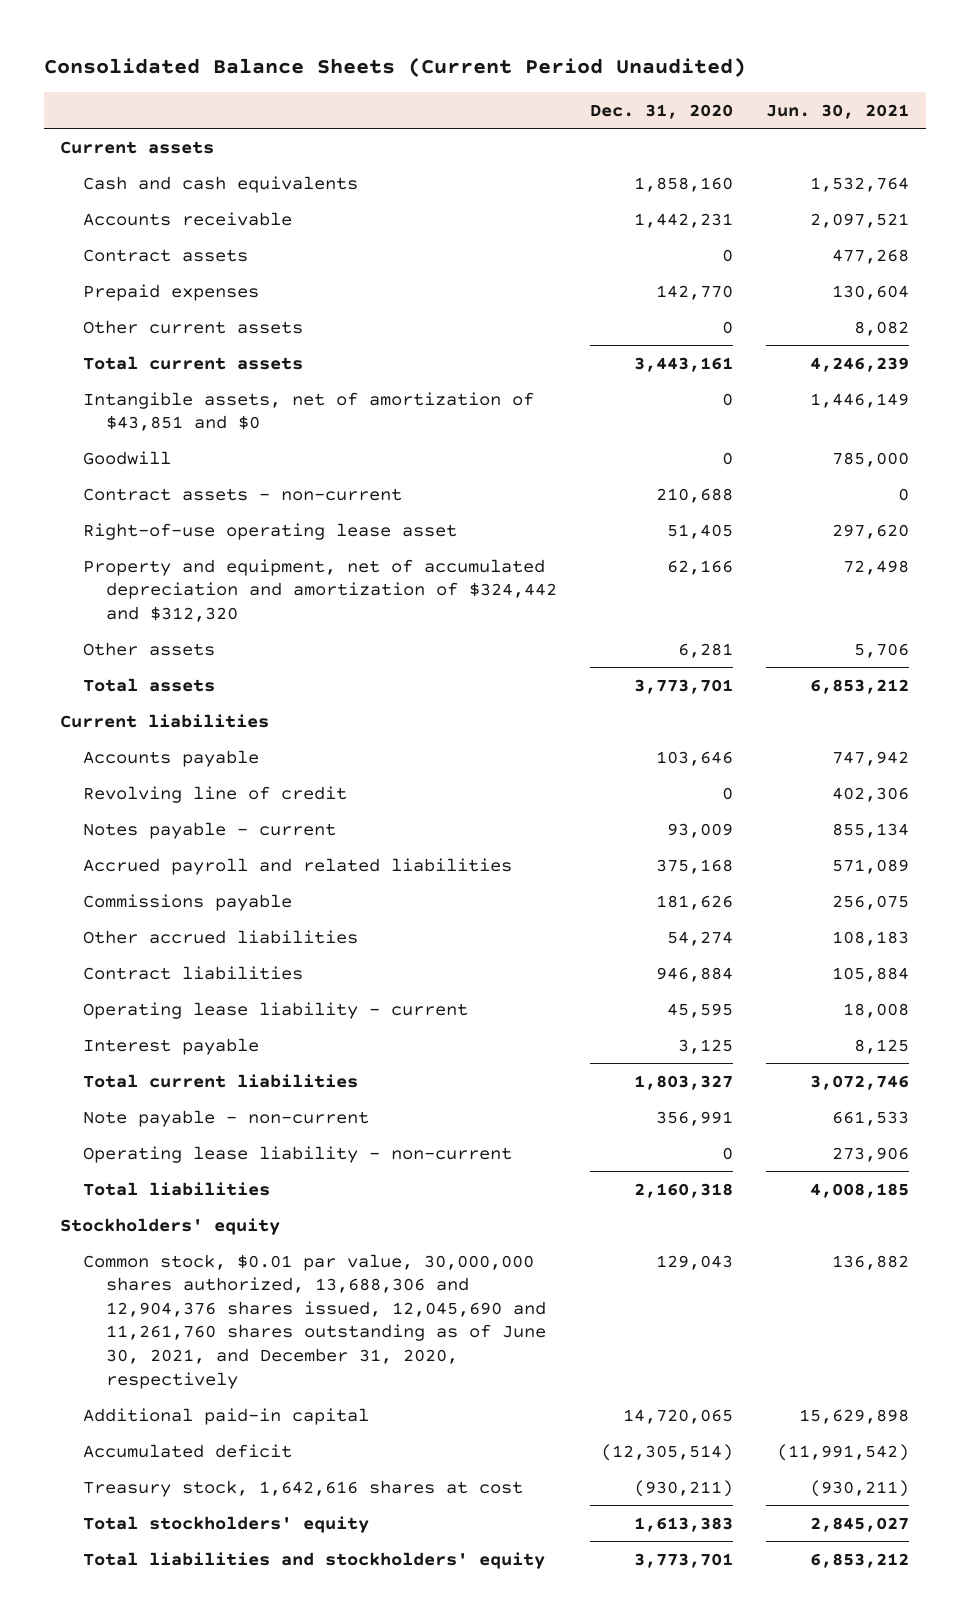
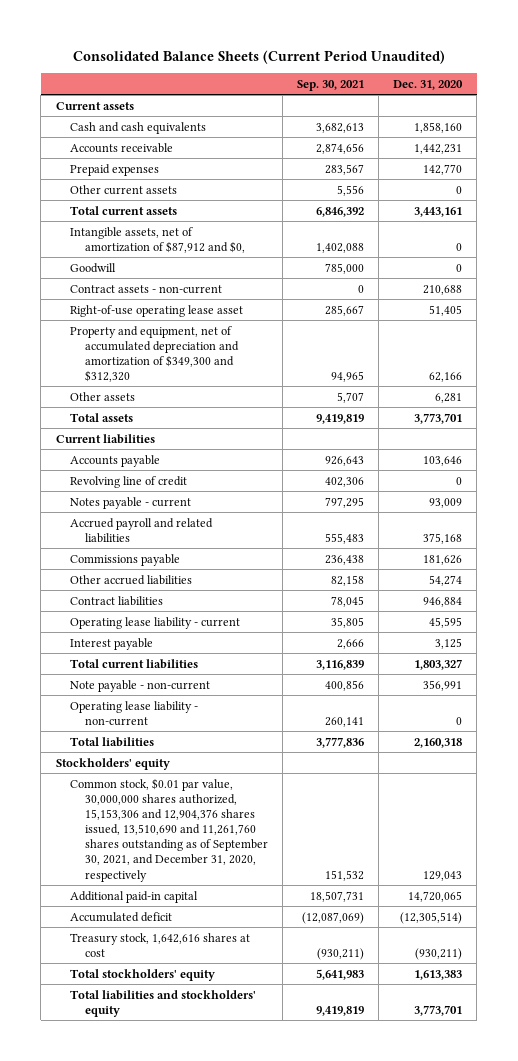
[766,104,910,120] Jun. 30, 2021 -> none
none -> [296,79,364,91] Sep. 30, 2021
[83,248,249,262] Contract assets -> none
[83,391,535,432] Intangible assets, net of amortization of $43,851 and $0 -> [70,226,245,253] Intangible assets, net of amortization of $87,912 and $0,
[83,558,558,622] Property and equipment, net of accumulated depreciation and amortization of $324,442 and $312,320 -> [70,325,239,383] Property and equipment, net of accumulated depreciation and amortization of $349,300 and $312,320
[83,1253,547,1389] Common stock, $0.01 par value, 30,000,000 shares authorized, 13,688,306 and 12,904,376 shares issued, 12,045,690 and 11,261,760 shares outstanding as of June 30, 2021, and December 31, 2020, respectively -> [70,777,268,882] Common stock, $0.01 par value, 30,000,000 shares authorized, 15,153,306 and 12,904,376 shares issued, 13,510,690 and 11,261,760 shares outstanding as of September 30, 2021, and December 31, 2020, respectively

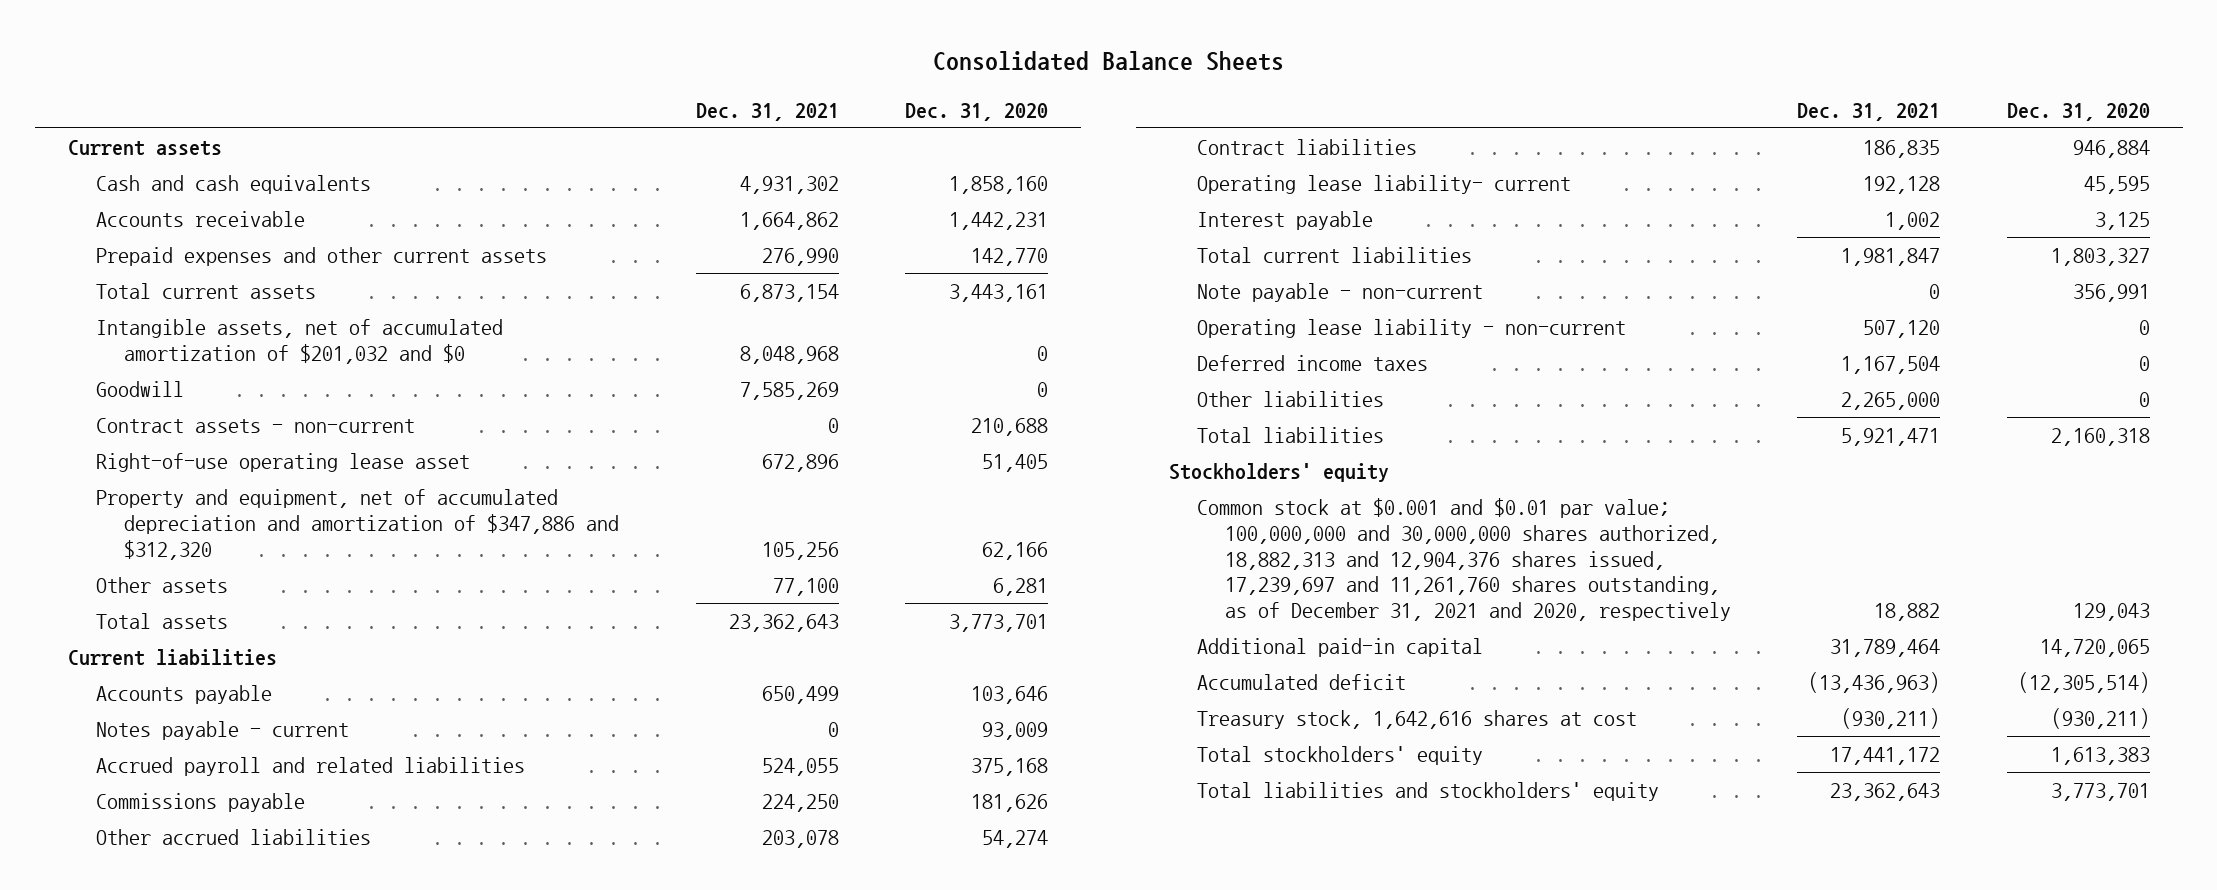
[72,49,445,64] Consolidated Balance Sheets (Current Period Unaudited) -> [932,51,1284,72] Consolidated Balance Sheets
[296,79,364,91] Sep. 30, 2021 -> none
none -> [695,102,839,121] Dec. 31, 2021
[70,184,178,195] Other current assets -> none
[70,163,160,176] Prepaid expenses -> [95,247,547,267] Prepaid expenses and other current assets
[70,226,245,253] Intangible assets, net of amortization of $87,912 and $0, -> [95,319,503,364] Intangible assets, net of accumulated amortization of $201,032 and $0
[70,325,239,383] Property and equipment, net of accumulated depreciation and amortization of $349,300 and $312,320 -> [95,489,619,560] Property and equipment, net of accumulated depreciation and amortization of $347,886 and $312,320
[70,475,188,488] Revolving line of credit -> none
[70,616,241,629] Operating lease liability - current -> [1197,175,1572,195] Operating lease liability- current
none -> [1197,355,1429,372] Deferred income taxes
none -> [1197,391,1385,408] Other liabilities
[70,777,268,882] Common stock, $0.01 par value, 30,000,000 shares authorized, 15,153,306 and 12,904,376 shares issued, 13,510,690 and 11,261,760 shares outstanding as of September 30, 2021, and December 31, 2020, respectively -> [1197,498,1732,622] Common stock at $0.001 and $0.01 par value; 100,000,000 and 30,000,000 shares authorized, 18,882,313 and 12,904,376 shares issued, 17,239,697 and 11,261,760 shares outstanding, as of December 31, 2021 and 2020, respectively

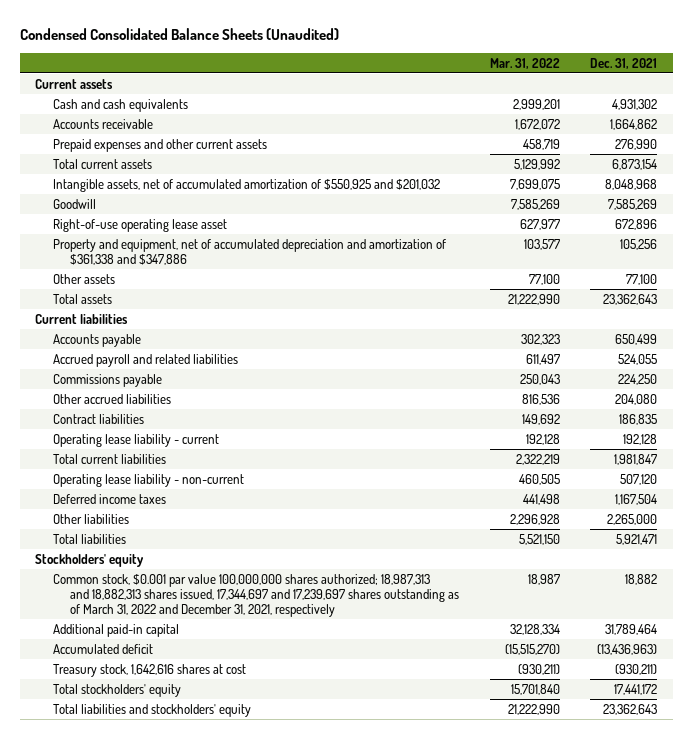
[932,51,1284,72] Consolidated Balance Sheets -> [19,28,339,41] Condensed Consolidated Balance Sheets (Unaudited)
[904,102,1048,121] Dec. 31, 2020 -> none
none -> [489,57,560,69] Mar. 31, 2022
[95,319,503,364] Intangible assets, net of accumulated amortization of $201,032 and $0 -> [52,178,440,192] Intangible assets, net of accumulated amortization of $550,925 and $201,032
[95,418,415,434] Contract assets - non-current -> none
[95,489,619,560] Property and equipment, net of accumulated depreciation and amortization of $347,886 and $312,320 -> [52,238,446,265] Property and equipment, net of accumulated depreciation and amortization of $361,338 and $347,886
[95,721,349,741] Notes payable - current -> none
[761,830,839,849] 203,078 -> [615,393,658,405] 204,080
[1197,211,1374,231] Interest payable -> none
[1197,175,1572,195] Operating lease liability- current -> [52,433,219,447] Operating lease liability - current
[1197,283,1484,303] Note payable - non-current -> none
[1197,498,1732,622] Common stock at $0.001 and $0.01 par value; 100,000,000 and 30,000,000 shares authorized, 18,882,313 and 12,904,376 shares issued, 17,239,697 and 11,261,760 shares outstanding, as of December 31, 2021 and 2020, respectively -> [52,573,460,617] Common stock, $0.001 par value 100,000,000 shares authorized; 18,987,313 and 18,882,313 shares issued, 17,344,697 and 17,239,697 shares outstanding as of March 31, 2022 and December 31, 2021, respectively

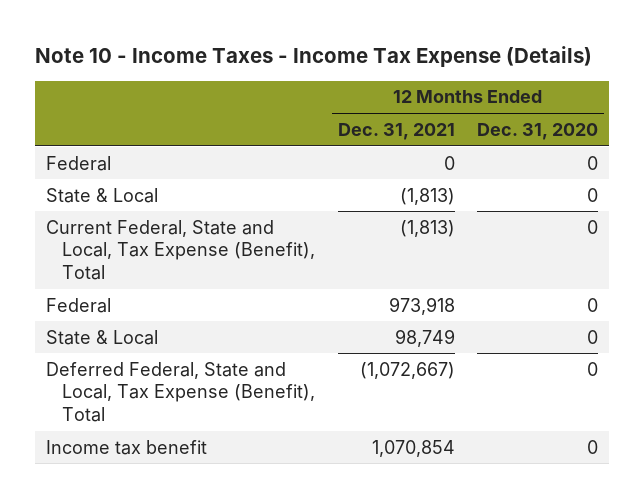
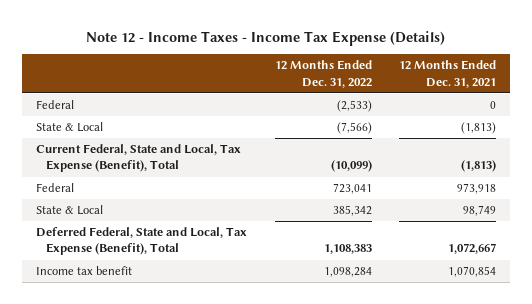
[35,45,593,67] Note 10 - Income Taxes - Income Tax Expense (Details) -> [86,30,446,46] Note 12 - Income Taxes - Income Tax Expense (Details)
[476,122,598,140] Dec. 31, 2020 -> none
none -> [274,60,372,88] 12 Months Ended Dec. 31, 2022
[359,361,455,379] (1,072,667) -> [448,243,497,255] 1,072,667

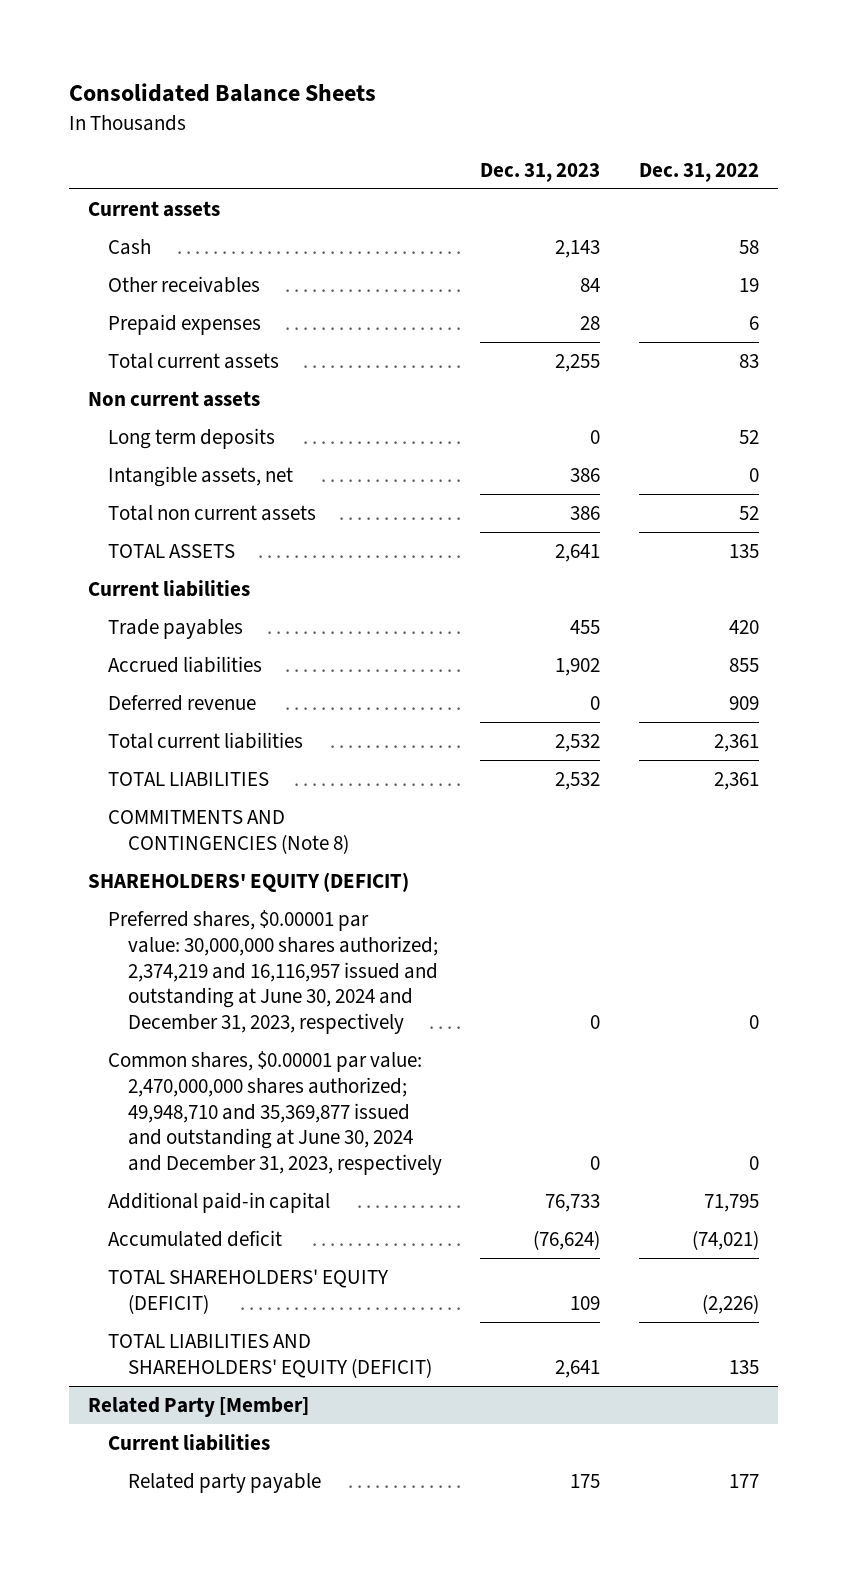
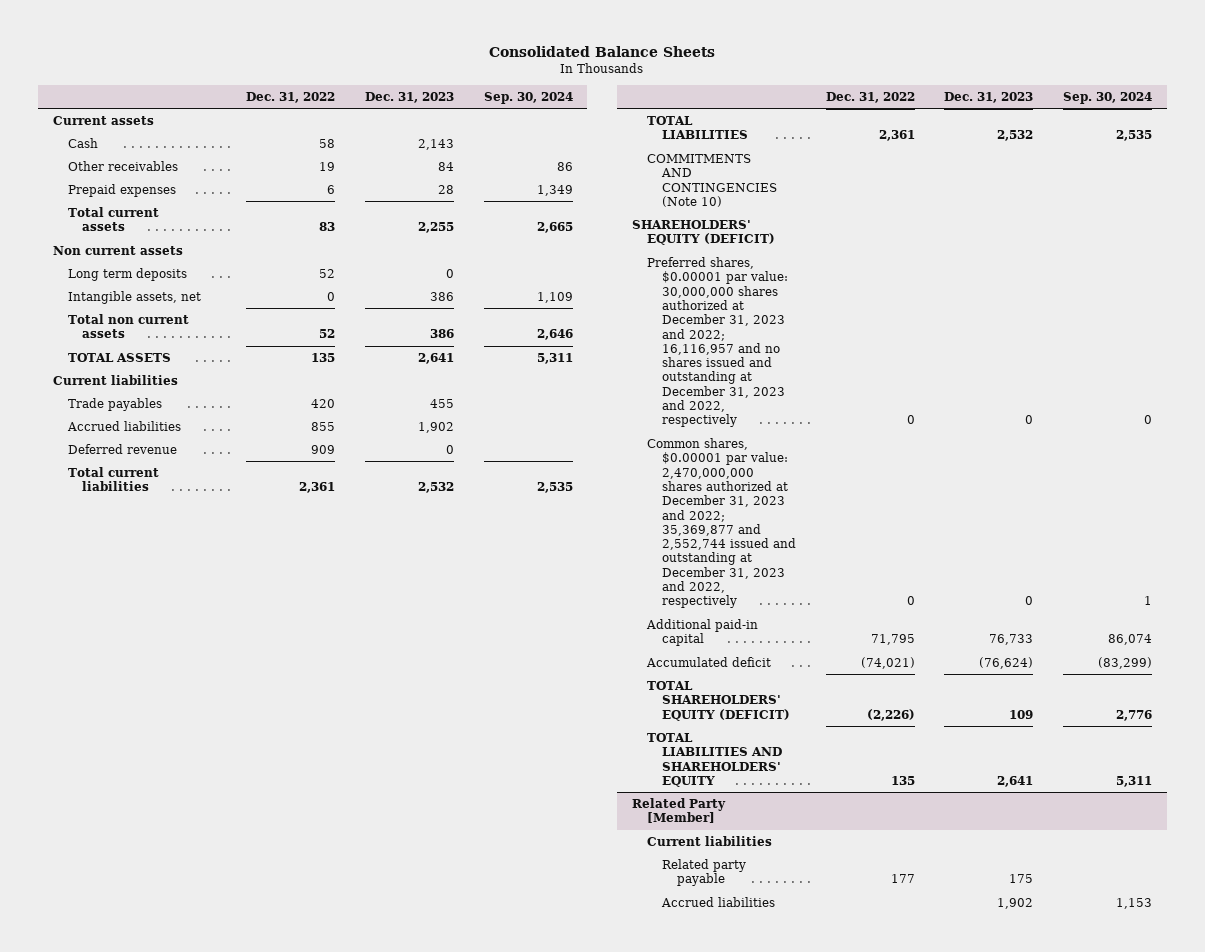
none -> [483,91,573,104] Sep. 30, 2024
[107,809,350,854] COMMITMENTS AND CONTINGENCIES (Note 8) -> [647,154,777,207] COMMITMENTS AND CONTINGENCIES (Note 10)
[107,909,439,1035] Preferred shares, $0.00001 par value: 30,000,000 shares authorized; 2,374,219 and 16,116,957 issued and outstanding at June 30, 2024 and December 31, 2023, respectively -> [647,257,788,428] Preferred shares, $0.00001 par value: 30,000,000 shares authorized at December 31, 2023 and 2022; 16,116,957 and no shares issued and outstanding at December 31, 2023 and 2022, respectively
[107,1050,443,1176] Common shares, $0.00001 par value: 2,470,000,000 shares authorized; 49,948,710 and 35,369,877 issued and outstanding at June 30, 2024 and December 31, 2023, respectively -> [647,438,796,609] Common shares, $0.00001 par value: 2,470,000,000 shares authorized at December 31, 2023 and 2022; 35,369,877 and 2,552,744 issued and outstanding at December 31, 2023 and 2022, respectively
[107,1333,433,1378] TOTAL LIABILITIES AND SHAREHOLDERS' EQUITY (DEFICIT) -> [647,733,782,787] TOTAL LIABILITIES AND SHAREHOLDERS' EQUITY
none -> [660,897,775,908] Accrued liabilities

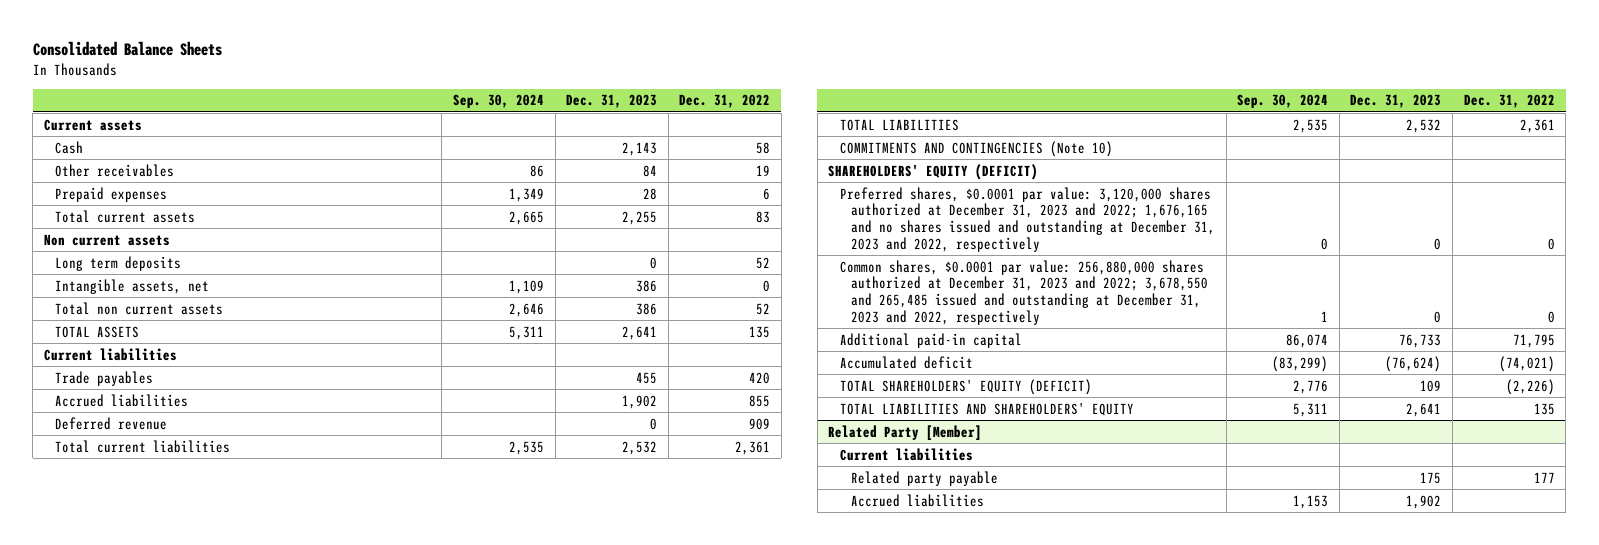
[647,257,788,428] Preferred shares, $0.00001 par value: 30,000,000 shares authorized at December 31, 2023 and 2022; 16,116,957 and no shares issued and outstanding at December 31, 2023 and 2022, respectively -> [839,186,1216,252] Preferred shares, $0.0001 par value: 3,120,000 shares authorized at December 31, 2023 and 2022; 1,676,165 and no shares issued and outstanding at December 31, 2023 and 2022, respectively
[647,438,796,609] Common shares, $0.00001 par value: 2,470,000,000 shares authorized at December 31, 2023 and 2022; 35,369,877 and 2,552,744 issued and outstanding at December 31, 2023 and 2022, respectively -> [839,259,1209,325] Common shares, $0.0001 par value: 256,880,000 shares authorized at December 31, 2023 and 2022; 3,678,550 and 265,485 issued and outstanding at December 31, 2023 and 2022, respectively

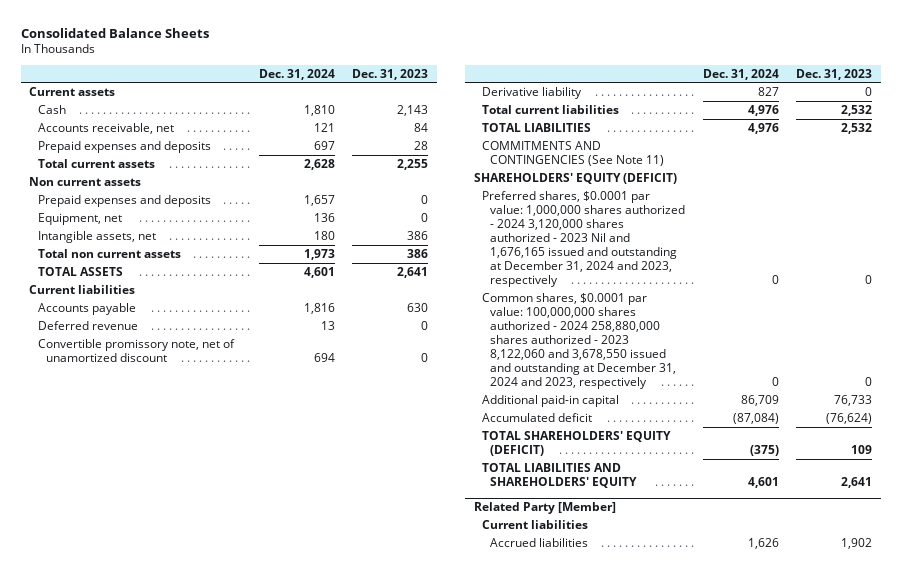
[453,94,545,109] Sep. 30, 2024 -> none
[679,94,771,109] Dec. 31, 2022 -> none
none -> [258,68,335,80] Dec. 31, 2024
[55,163,175,177] Other receivables -> none
none -> [37,122,174,134] Accounts receivable, net
[55,186,168,202] Prepaid expenses -> [37,140,211,153] Prepaid expenses and deposits
[55,255,182,271] Long term deposits -> none
none -> [37,194,211,207] Prepaid expenses and deposits
none -> [37,212,122,225] Equipment, net
[55,370,154,386] Trade payables -> none
[55,393,189,407] Accrued liabilities -> none
none -> [37,302,136,315] Accounts payable
none -> [37,338,235,362] Convertible promissory note, net of unamortized discount
none -> [482,86,583,99] Derivative liability
[839,140,1113,157] COMMITMENTS AND CONTINGENCIES (Note 10) -> [482,140,665,166] COMMITMENTS AND CONTINGENCIES (See Note 11)
[839,186,1216,252] Preferred shares, $0.0001 par value: 3,120,000 shares authorized at December 31, 2023 and 2022; 1,676,165 and no shares issued and outstanding at December 31, 2023 and 2022, respectively -> [482,190,686,287] Preferred shares, $0.0001 par value: 1,000,000 shares authorized - 2024 3,120,000 shares authorized - 2023 Nil and 1,676,165 issued and outstanding at December 31, 2024 and 2023, respectively
[839,259,1209,325] Common shares, $0.0001 par value: 256,880,000 shares authorized at December 31, 2023 and 2022; 3,678,550 and 265,485 issued and outstanding at December 31, 2023 and 2022, respectively -> [482,292,677,389] Common shares, $0.0001 par value: 100,000,000 shares authorized - 2024 258,880,000 shares authorized - 2023 8,122,060 and 3,678,550 issued and outstanding at December 31, 2024 and 2023, respectively
[851,470,999,486] Related party payable -> none

